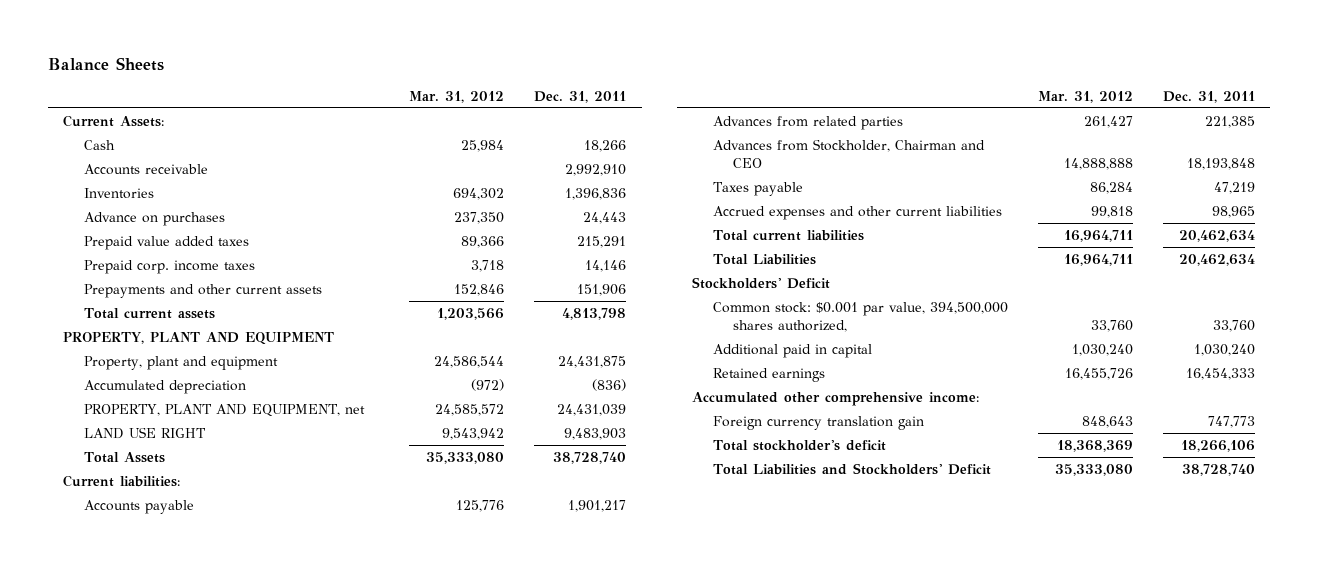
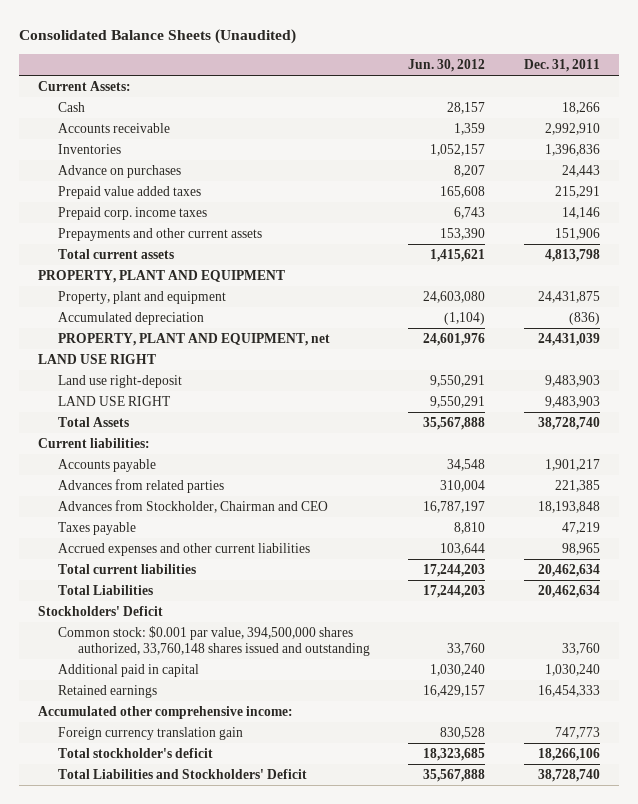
[47,56,164,71] Balance Sheets -> [18,28,296,44] Consolidated Balance Sheets (Unaudited)
[408,90,504,103] Mar. 31, 2012 -> none
none -> [408,58,486,72] Jun. 30, 2012
none -> [38,354,157,365] LAND USE RIGHT
none -> [57,375,182,389] Land use right-deposit
[712,301,1008,332] Common stock: $0.001 par value, 394,500,000 shares authorized, -> [57,626,370,656] Common stock: $0.001 par value, 394,500,000 shares authorized, 33,760,148 shares issued and outstanding

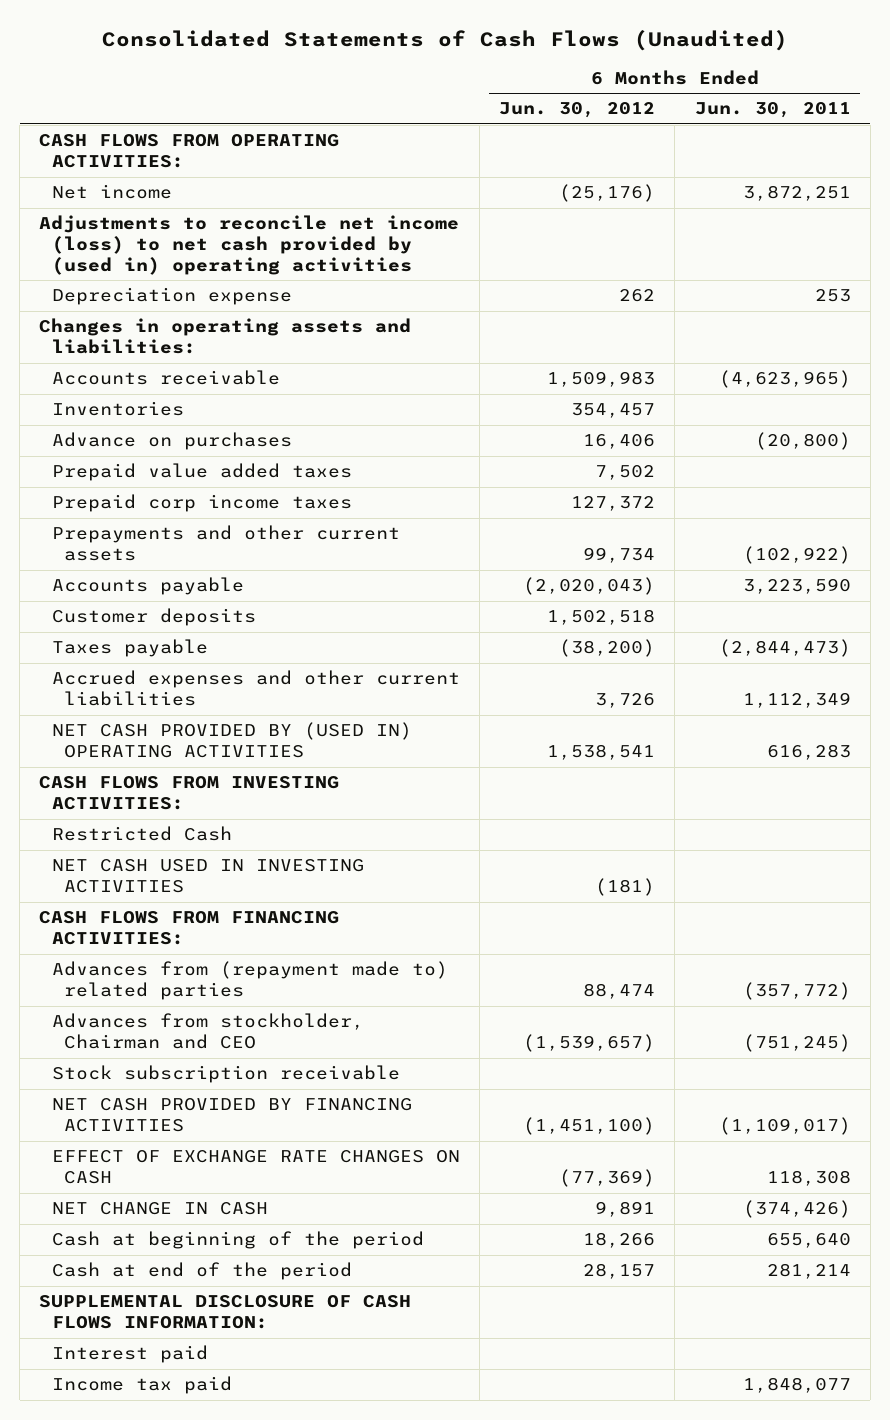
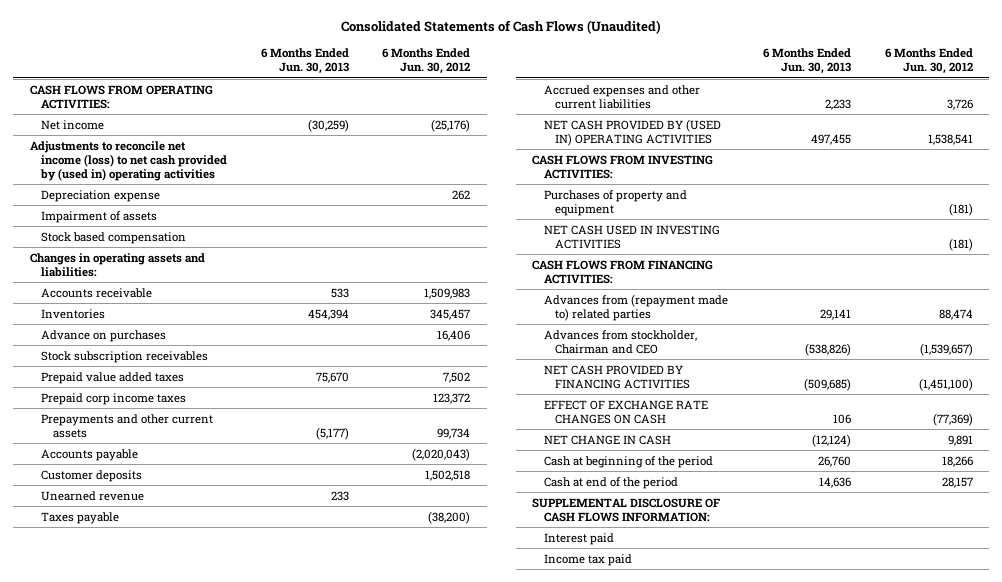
[694,102,851,119] Jun. 30, 2011 -> none
none -> [260,48,349,75] 6 Months Ended Jun. 30, 2013
none -> [41,210,158,223] Impairment of assets
none -> [41,231,187,244] Stock based compensation
[571,403,656,419] 354,457 -> [430,308,471,320] 345,457
none -> [41,350,209,363] Stock subscription receivables
[571,496,656,512] 127,372 -> [433,392,471,404] 123,372
none -> [41,490,145,501] Unearned revenue
[51,826,232,842] Restricted Cash -> none
none -> [543,189,687,216] Purchases of property and equipment
[51,1065,400,1084] Stock subscription receivable -> none

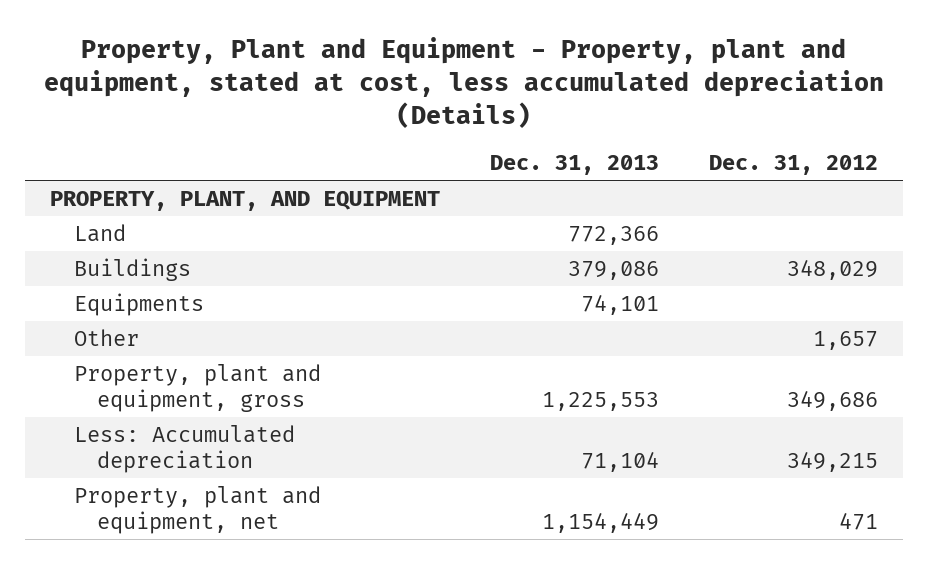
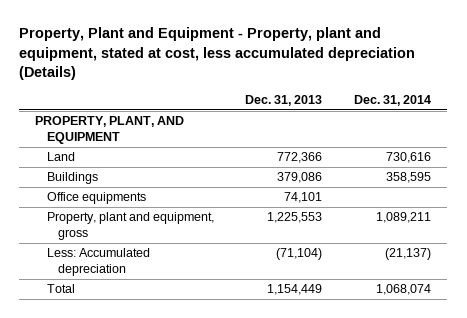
[708,155,878,176] Dec. 31, 2012 -> none
none -> [354,95,432,107] Dec. 31, 2014
[73,328,139,346] Other -> none
[73,292,204,316] Equipments -> [46,192,146,205] Office equipments
[581,451,660,472] 71,104 -> [276,248,323,261] (71,104)
[73,485,321,534] Property, plant and equipment, net -> [46,284,75,294] Total

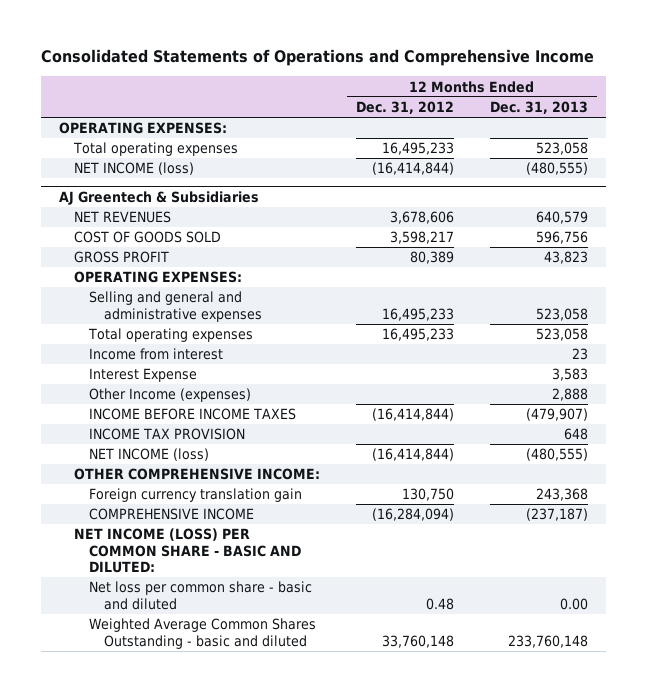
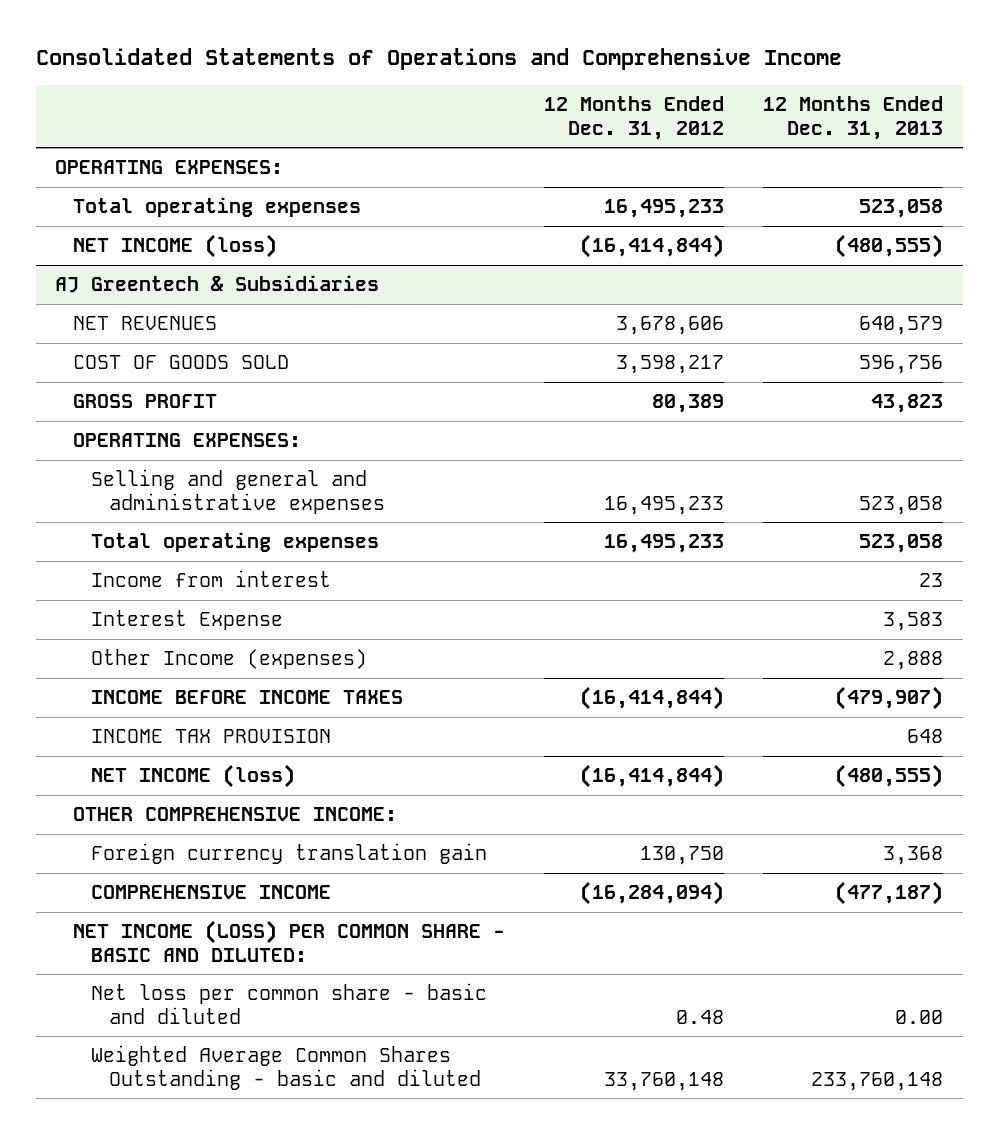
[536,488,589,502] 243,368 -> [883,846,944,866] 3,368
[526,508,589,522] (237,187) -> [835,881,944,906] (477,187)

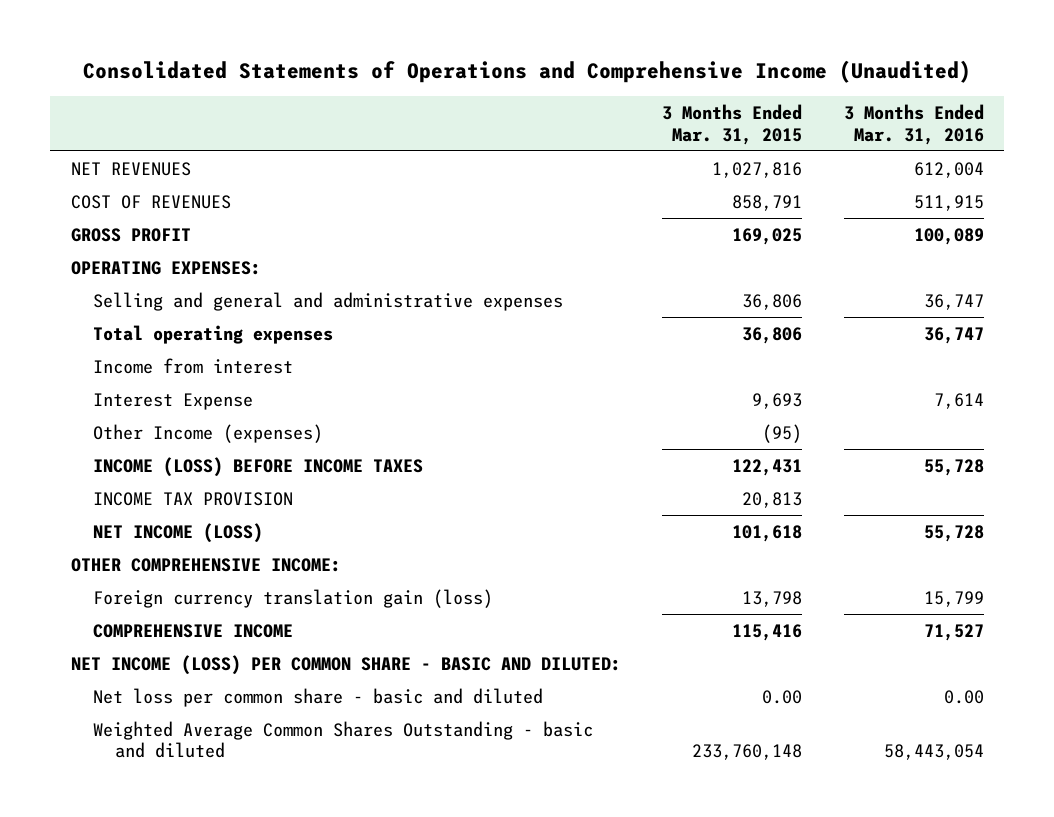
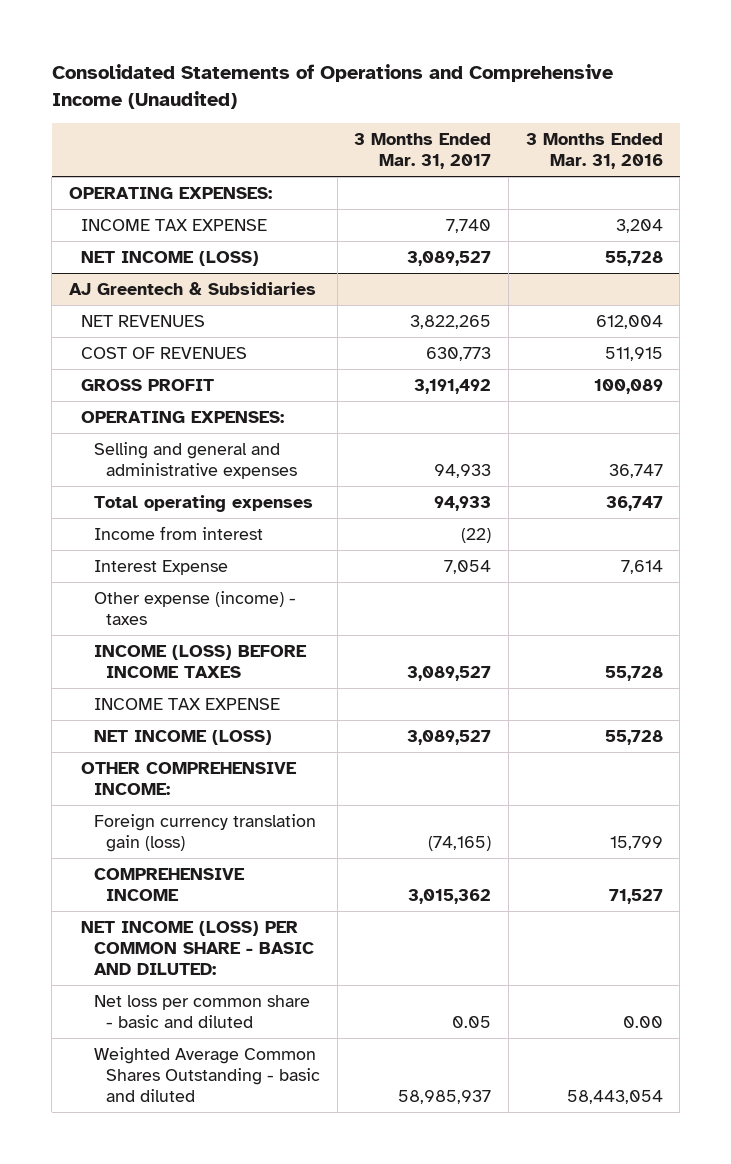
[662,104,803,145] 3 Months Ended Mar. 31, 2015 -> none
none -> [354,133,492,170] 3 Months Ended Mar. 31, 2017
none -> [68,186,272,199] OPERATING EXPENSES:
none -> [81,218,268,231] INCOME TAX EXPENSE
none -> [81,250,260,266] NET INCOME (LOSS)
none -> [68,281,316,295] AJ Greentech & Subsidiaries
[92,423,323,443] Other Income (expenses) -> [93,590,296,626] Other expense (income) - taxes
[92,491,293,506] INCOME TAX PROVISION -> [93,697,280,710] INCOME TAX EXPENSE

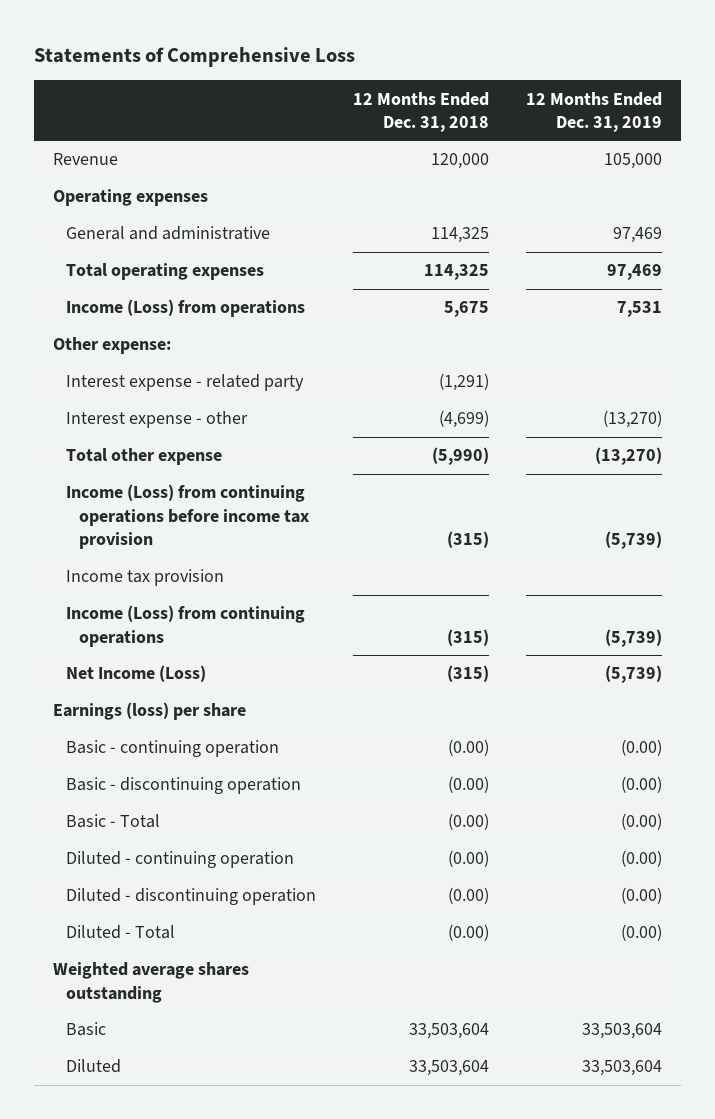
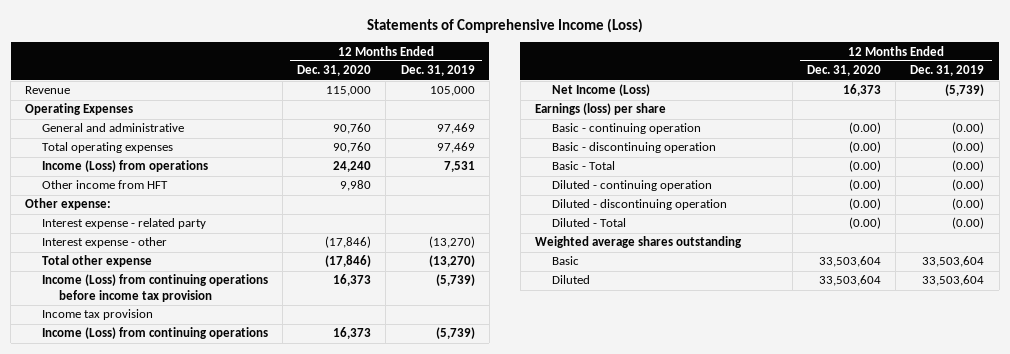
[34,47,356,68] Statements of Comprehensive Loss -> [366,17,643,33] Statements of Comprehensive Income (Loss)
[353,91,490,132] 12 Months Ended Dec. 31, 2018 -> none
none -> [297,65,372,77] Dec. 31, 2020
[52,189,208,207] Operating expenses -> [25,103,134,116] Operating Expenses
none -> [42,180,169,190] Other income from HFT

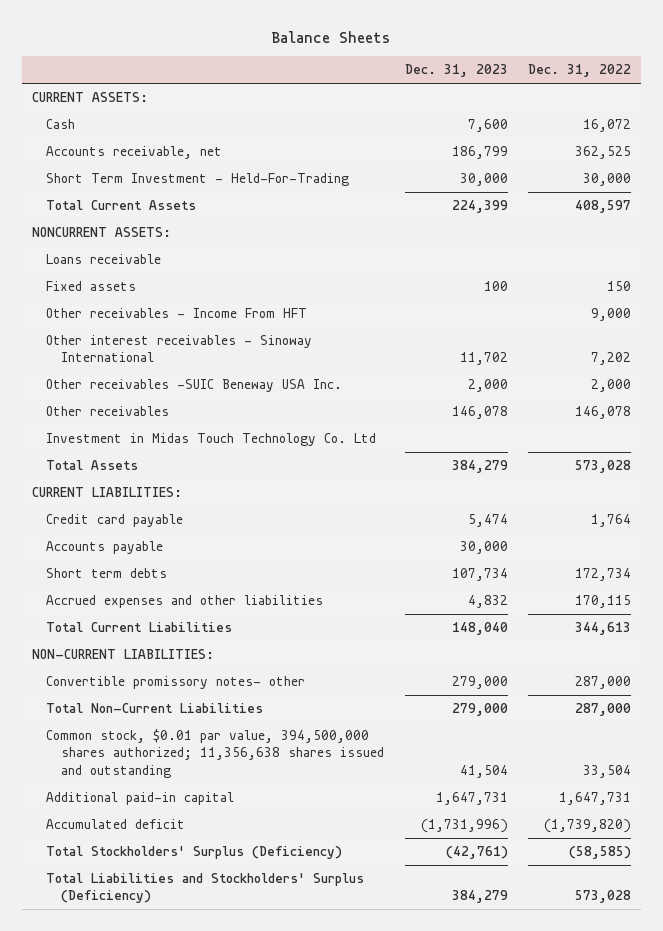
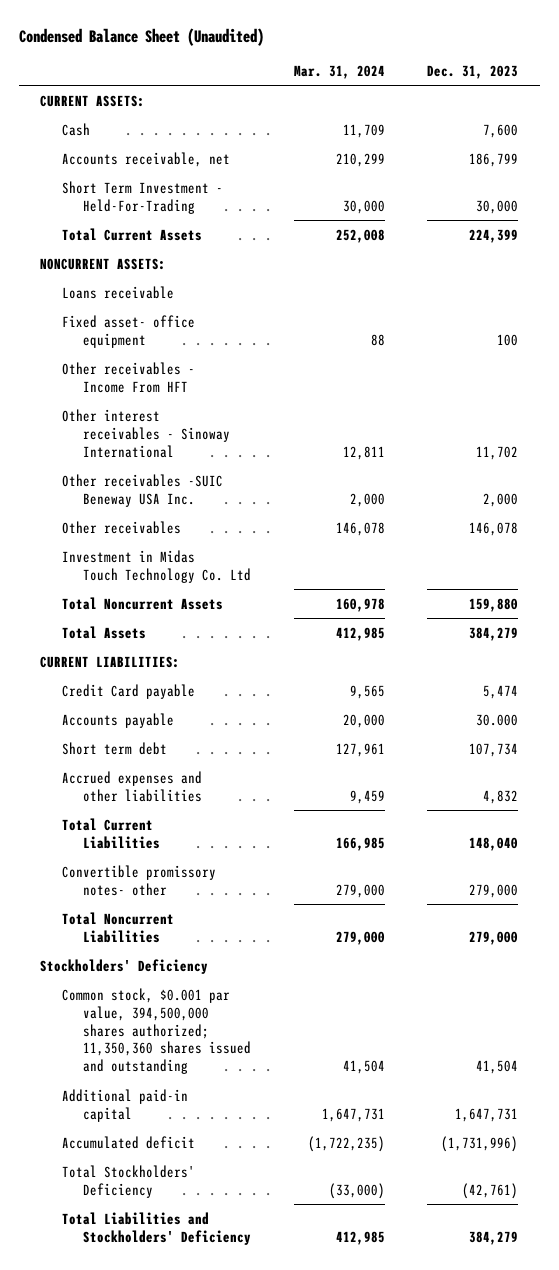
[271,30,391,43] Balance Sheets -> [19,27,265,46] Condensed Balance Sheet (Unaudited)
[528,64,632,78] Dec. 31, 2022 -> none
none -> [293,64,385,79] Mar. 31, 2024
[46,281,137,292] Fixed assets -> [61,314,195,348] Fixed asset- office equipment
none -> [61,596,223,610] Total Noncurrent Assets
[46,514,184,528] Credit card payable -> [61,683,195,699] Credit Card payable
[459,541,508,555] 30,000 -> [476,713,519,726] 30.000
[46,568,168,579] Short term debts -> [61,741,167,755] Short term debt
[31,649,214,660] NON-CURRENT LIABILITIES: -> none
[46,703,264,714] Total Non-Current Liabilities -> [61,911,174,943] Total Noncurrent Liabilities
none -> [40,958,209,974] Stockholders' Deficiency
[46,729,385,778] Common stock, $0.01 par value, 394,500,000 shares authorized; 11,356,638 shares issued and outstanding -> [61,987,251,1075] Common stock, $0.001 par value, 394,500,000 shares authorized; 11,350,360 shares issued and outstanding
[46,846,343,860] Total Stockholders' Surplus (Deficiency) -> [61,1164,195,1198] Total Stockholders' Deficiency
[46,873,365,904] Total Liabilities and Stockholders' Surplus (Deficiency) -> [61,1211,251,1245] Total Liabilities and Stockholders' Deficiency

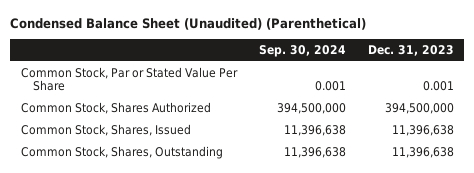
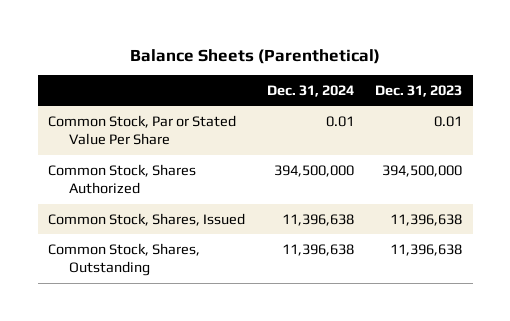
[9,17,366,30] Condensed Balance Sheet (Unaudited) (Parenthetical) -> [130,48,381,64] Balance Sheets (Parenthetical)
[258,44,346,57] Sep. 30, 2024 -> none
none -> [266,85,354,98] Dec. 31, 2024
[422,81,454,92] 0.001 -> [433,115,462,127] 0.01

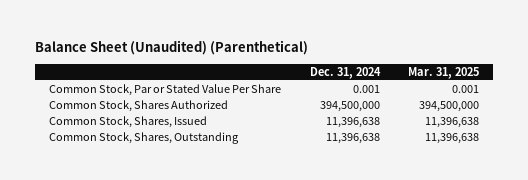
[130,48,381,64] Balance Sheets (Parenthetical) -> [35,40,309,56] Balance Sheet (Unaudited) (Parenthetical)
[374,85,462,98] Dec. 31, 2023 -> none
none -> [407,66,479,79] Mar. 31, 2025
[325,115,354,127] 0.01 -> [352,85,380,94] 0.001

